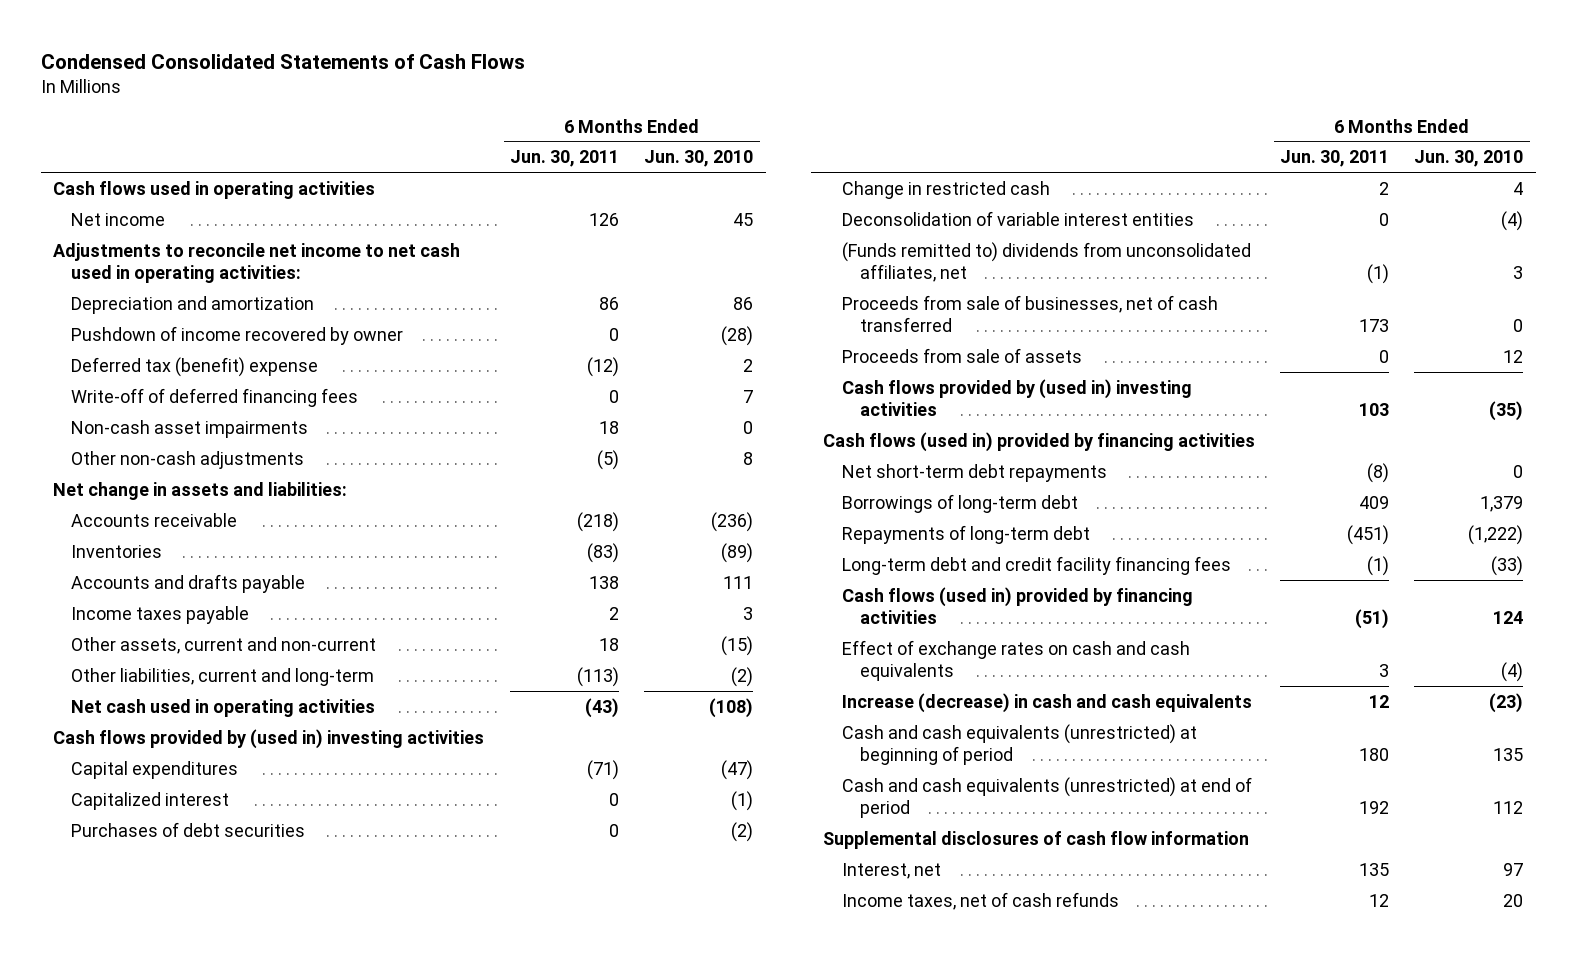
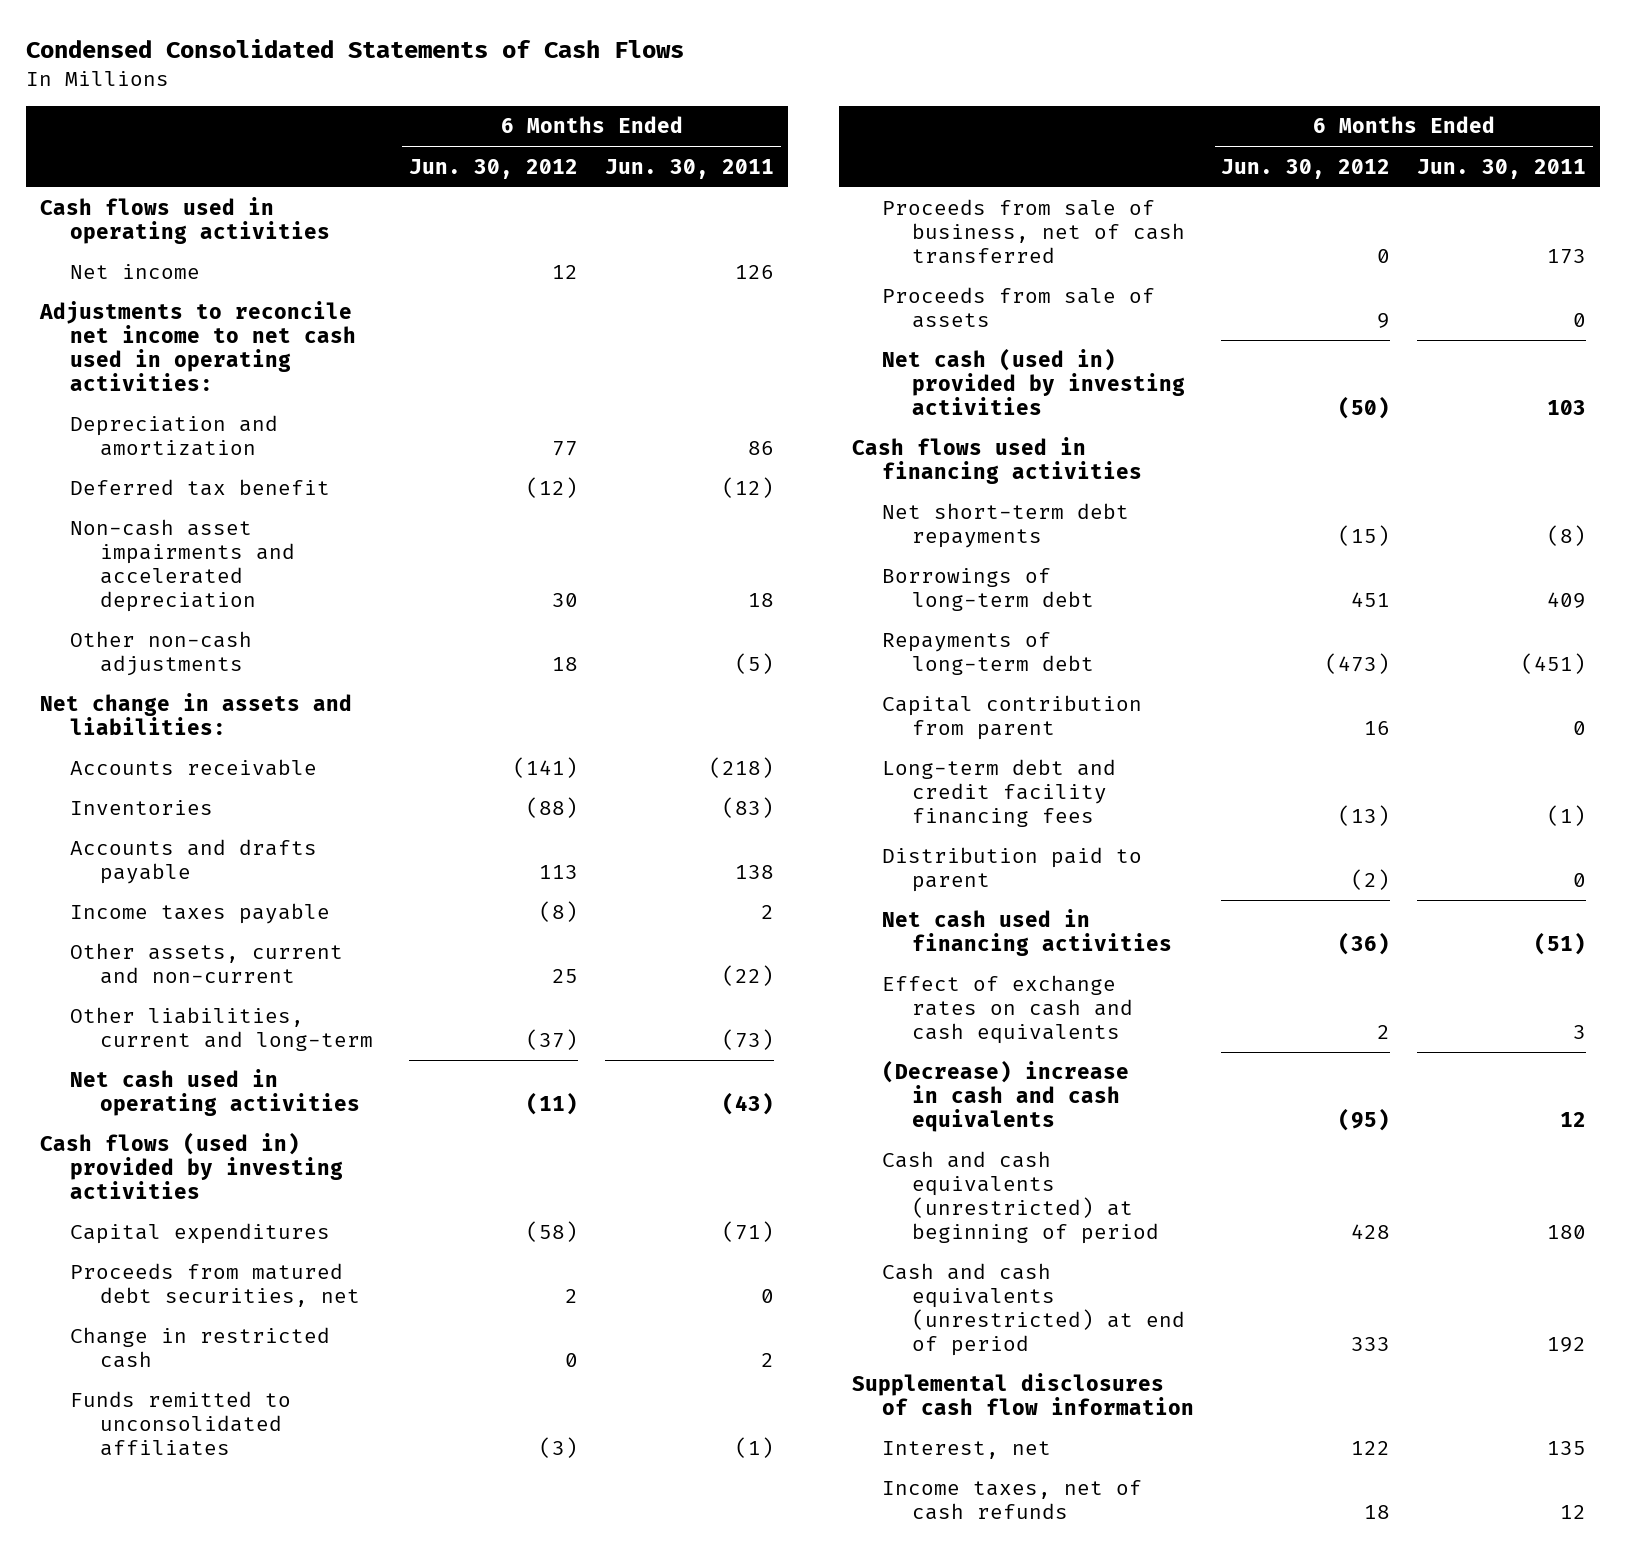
[644,150,754,168] Jun. 30, 2010 -> none
none -> [409,158,579,179] Jun. 30, 2012
[71,325,404,345] Pushdown of income recovered by owner -> none
[71,387,359,407] Write-off of deferred financing fees -> none
[71,356,319,377] Deferred tax (benefit) expense -> [69,479,330,497] Deferred tax benefit
[71,419,309,438] Non-cash asset impairments -> [69,519,295,613] Non-cash asset impairments and accelerated depreciation
[599,637,620,651] 18 -> [722,965,775,987] (22)
[577,666,620,687] (113) -> [722,1029,775,1051] (73)
[53,728,485,749] Cash flows provided by (used in) investing activities -> [39,1132,343,1200] Cash flows (used in) provided by investing activities
[71,791,230,810] Capitalized interest -> none
[71,821,306,837] Purchases of debt securities -> [69,1263,360,1308] Proceeds from matured debt securities, net
[841,210,1194,226] Deconsolidation of variable interest entities -> none
[841,241,1251,283] (Funds remitted to) dividends from unconsolidated affiliates, net -> [69,1391,291,1457] Funds remitted to unconsolidated affiliates
[841,294,1218,333] Proceeds from sale of businesses, net of cash transferred -> [882,199,1186,265] Proceeds from sale of business, net of cash transferred
[841,378,1192,417] Cash flows provided by (used in) investing activities -> [882,348,1186,416] Net cash (used in) provided by investing activities
[823,431,1256,452] Cash flows (used in) provided by financing activities -> [852,437,1143,485] Cash flows used in financing activities
none -> [882,695,1143,741] Capital contribution from parent
none -> [882,847,1143,893] Distribution paid to parent
[841,586,1193,625] Cash flows (used in) provided by financing activities -> [882,909,1173,957] Net cash used in financing activities
[841,692,1252,713] Increase (decrease) in cash and cash equivalents -> [882,1060,1130,1133] (Decrease) increase in cash and cash equivalents

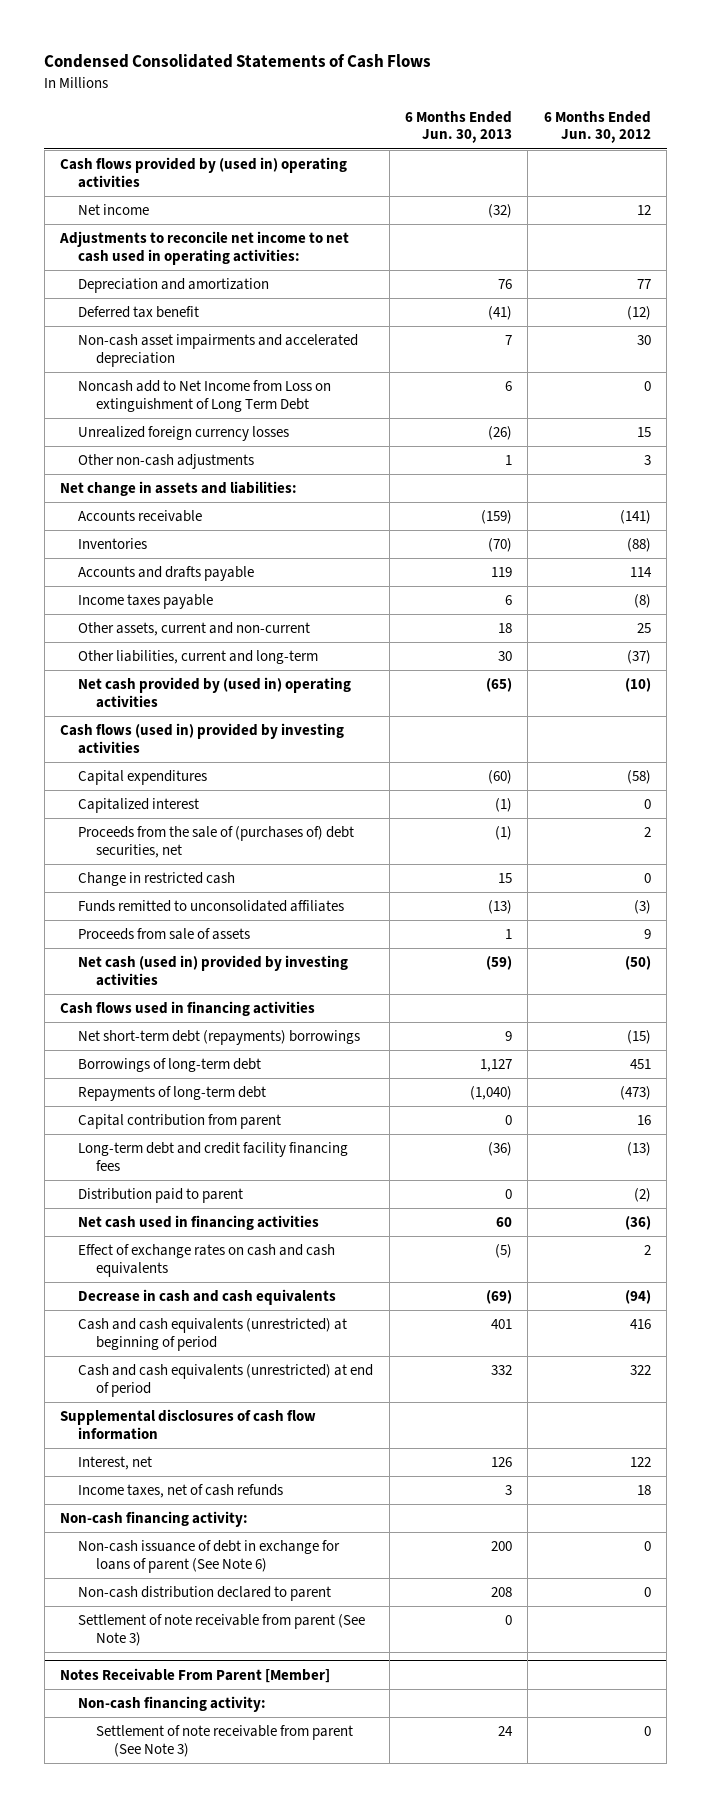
[605,158,775,179] Jun. 30, 2011 -> none
none -> [404,110,512,144] 6 Months Ended Jun. 30, 2013
[39,197,330,245] Cash flows used in operating activities -> [60,157,348,188] Cash flows provided by (used in) operating activities
none -> [78,380,332,412] Noncash add to Net Income from Loss on extinguishment of Long Term Debt
none -> [78,426,290,442] Unrealized foreign currency losses
[552,657,579,672] 18 -> [643,455,651,466] 3
[539,865,579,880] 113 -> [629,567,652,578] 114
[69,1069,360,1117] Net cash used in operating activities -> [78,677,352,708] Net cash provided by (used in) operating activities
[526,1092,579,1116] (11) -> [624,678,651,693] (10)
none -> [78,798,200,814] Capitalized interest
[69,1263,360,1308] Proceeds from matured debt securities, net -> [78,826,355,858] Proceeds from the sale of (purchases of) debt securities, net
[882,199,1186,265] Proceeds from sale of business, net of cash transferred -> none
[882,503,1130,549] Net short-term debt repayments -> [78,1030,361,1046] Net short-term debt (repayments) borrowings
[882,1060,1130,1133] (Decrease) increase in cash and cash equivalents -> [78,1289,337,1306] Decrease in cash and cash equivalents
[1338,1108,1391,1132] (95) -> [624,1290,651,1305] (94)
[1351,1224,1391,1240] 428 -> [629,1319,651,1330] 416
[1351,1337,1391,1352] 333 -> [629,1365,651,1376] 322
none -> [60,1511,249,1528] Non-cash financing activity:
none -> [78,1540,341,1573] Non-cash issuance of debt in exchange for loans of parent (See Note 6)
none -> [78,1586,332,1602] Non-cash distribution declared to parent
none -> [78,1614,366,1646] Settlement of note receivable from parent (See Note 3)
none -> [60,1668,331,1684] Notes Receivable From Parent [Member]
none -> [78,1696,267,1713] Non-cash financing activity:
none -> [96,1725,354,1757] Settlement of note receivable from parent (See Note 3)

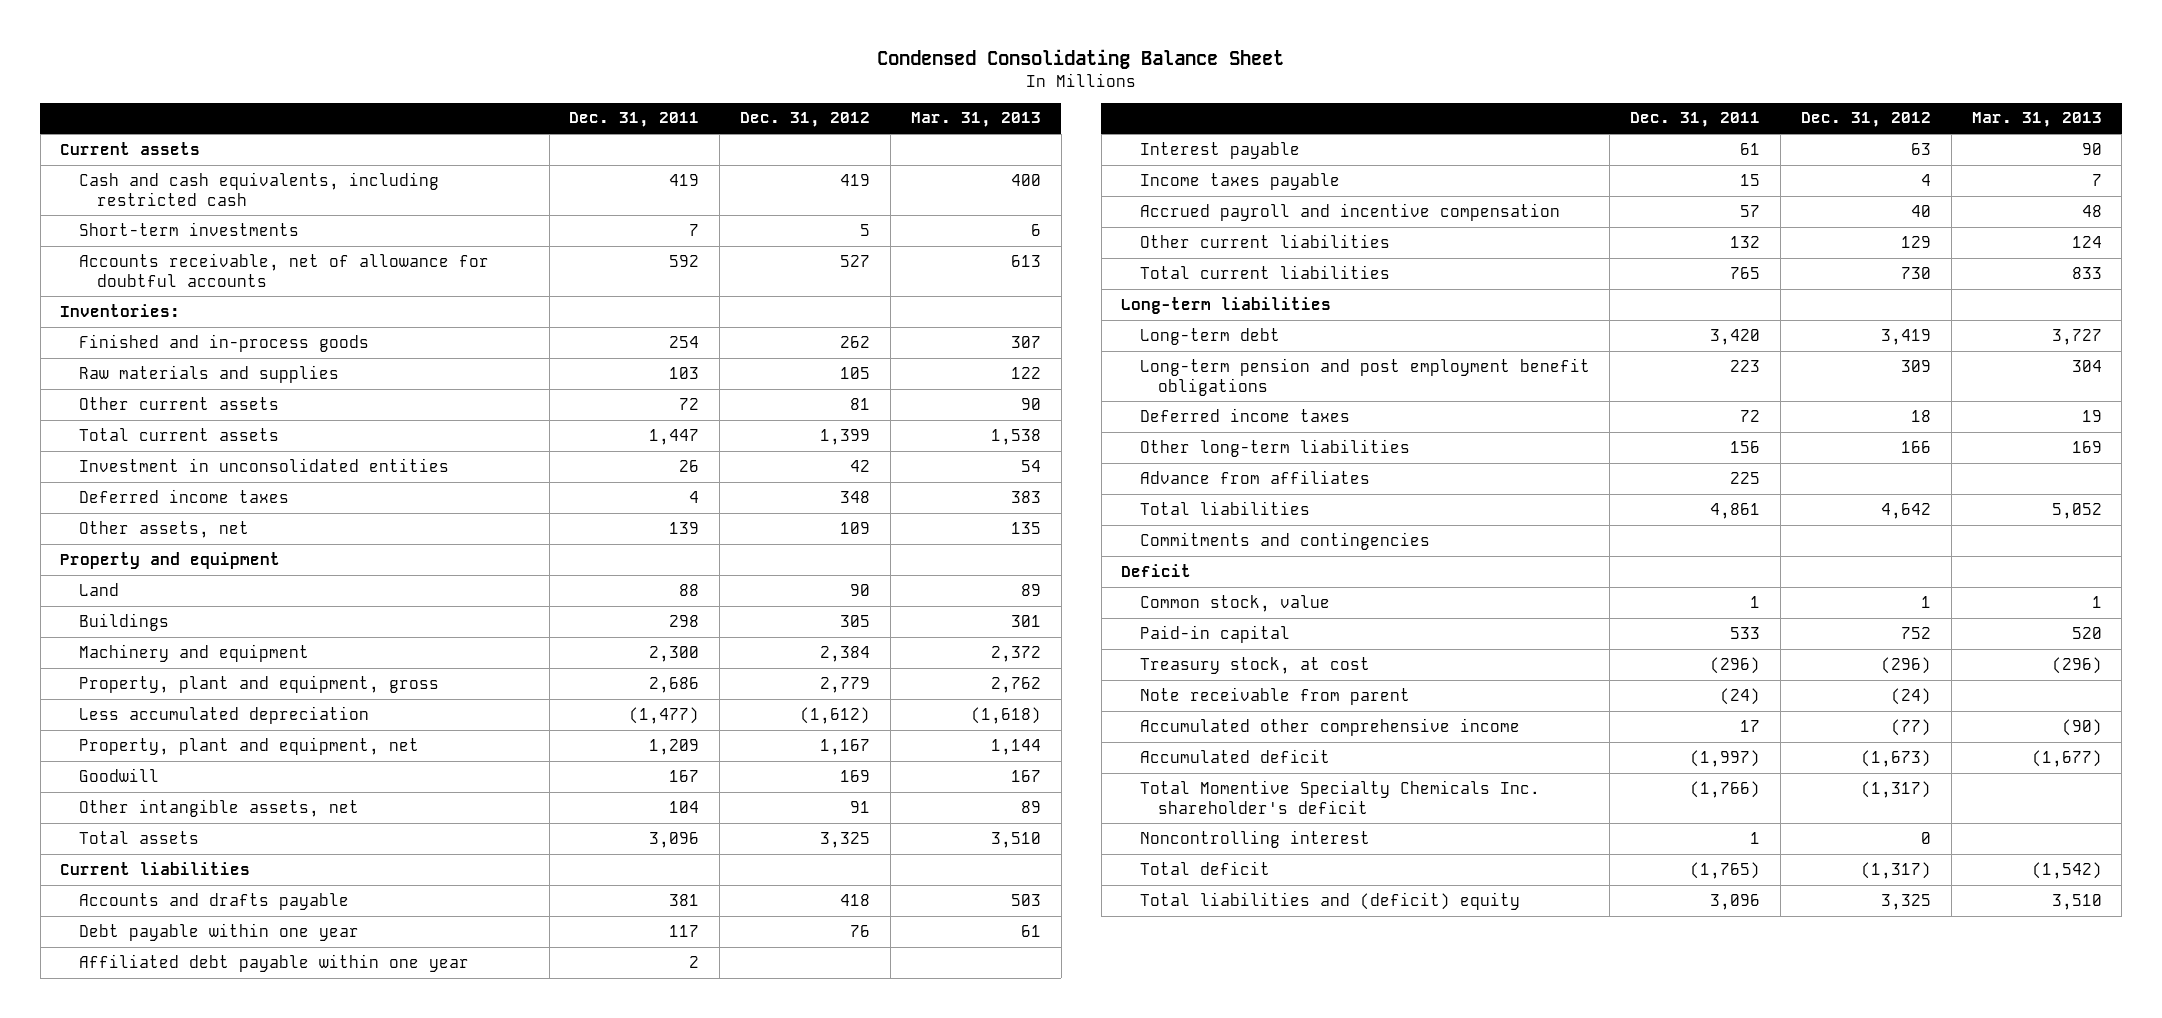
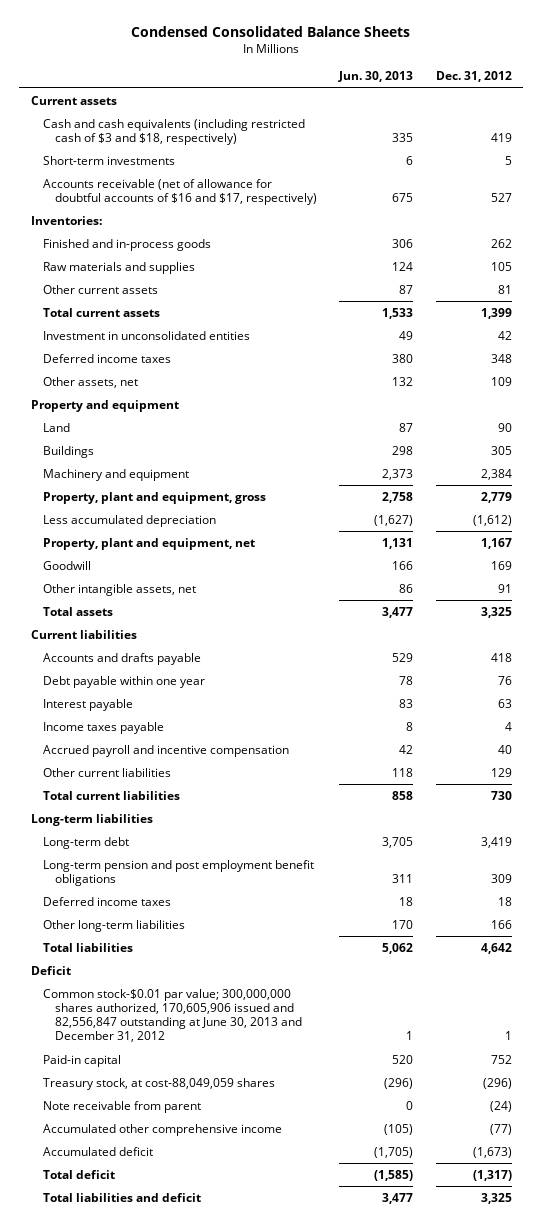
[877,48,1285,69] Condensed Consolidating Balance Sheet -> [131,26,411,38] Condensed Consolidated Balance Sheets
[569,112,700,128] Dec. 31, 2011 -> none
[910,112,1041,128] Mar. 31, 2013 -> none
none -> [338,71,414,83] Jun. 30, 2013
[78,171,439,206] Cash and cash equivalents, including restricted cash -> [42,118,305,145] Cash and cash equivalents (including restricted cash of $3 and $18, respectively)
[78,252,489,287] Accounts receivable, net of allowance for doubtful accounts -> [42,178,317,205] Accounts receivable (net of allowance for doubtful accounts of $16 and $17, respectively)
[78,953,469,972] Affiliated debt payable within one year -> none
[1139,469,1370,484] Advance from affiliates -> none
[1139,531,1430,550] Commitments and contingencies -> none
[1139,594,1330,612] Common stock, value -> [42,988,302,1043] Common stock-$0.01 par value; 300,000,000 shares authorized, 170,605,906 issued and 82,556,847 outstanding at June 30, 2013 and December 31, 2012
[1139,656,1370,674] Treasury stock, at cost -> [42,1077,275,1090] Treasury stock, at cost-88,049,059 shares
[1139,779,1540,814] Total Momentive Specialty Chemicals Inc. shareholder's deficit -> none
[1139,829,1370,848] Noncontrolling interest -> none
[1139,891,1520,910] Total liabilities and (deficit) equity -> [42,1192,201,1202] Total liabilities and deficit

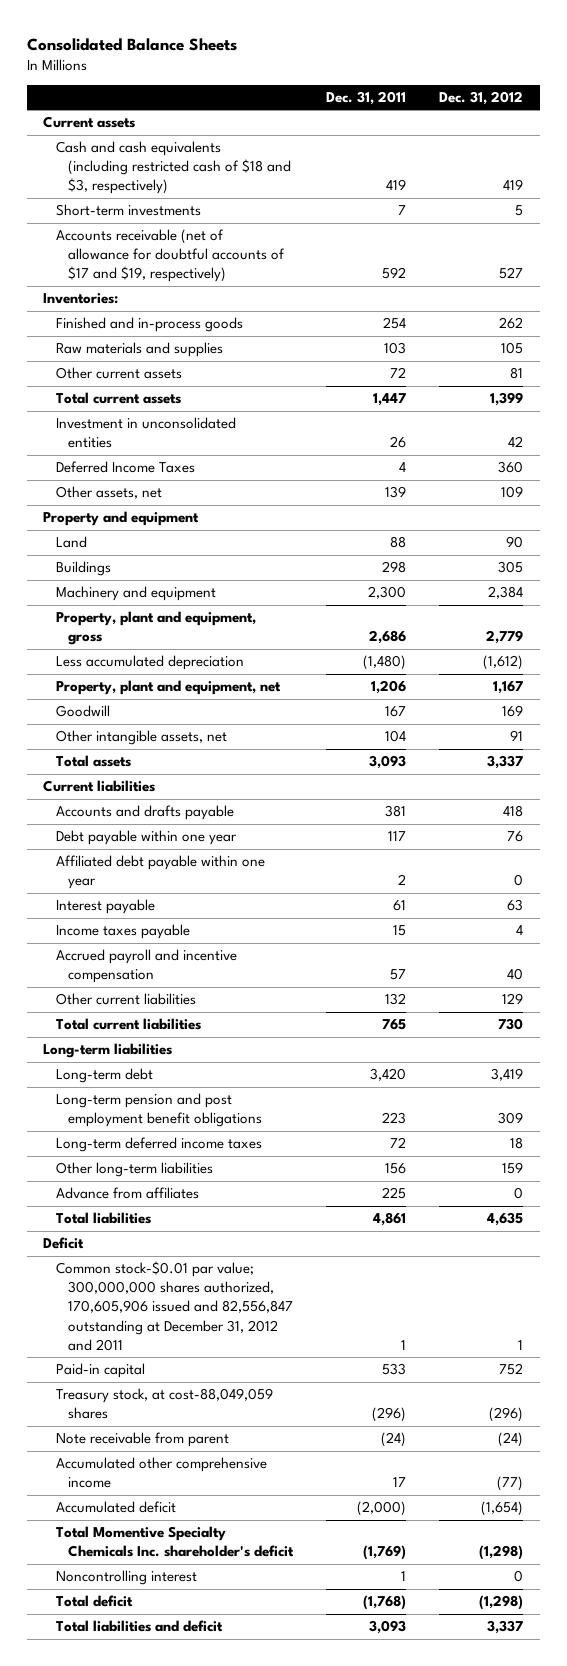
[131,26,411,38] Condensed Consolidated Balance Sheets -> [26,37,237,51] Consolidated Balance Sheets
[338,71,414,83] Jun. 30, 2013 -> none
none -> [326,90,407,105] Dec. 31, 2011
[42,118,305,145] Cash and cash equivalents (including restricted cash of $3 and $18, respectively) -> [55,141,292,195] Cash and cash equivalents (including restricted cash of $18 and $3, respectively)
[42,178,317,205] Accounts receivable (net of allowance for doubtful accounts of $16 and $17, respectively) -> [55,229,286,283] Accounts receivable (net of allowance for doubtful accounts of $17 and $19, respectively)
[42,353,171,363] Deferred income taxes -> [55,461,195,474] Deferred Income Taxes
[490,353,512,363] 348 -> [498,461,524,474] 360
[480,606,512,618] 3,325 -> [487,755,524,770] 3,337
none -> [55,855,265,890] Affiliated debt payable within one year
[42,896,171,906] Deferred income taxes -> [55,1137,262,1153] Long-term deferred income taxes
[490,919,512,929] 166 -> [502,1162,524,1175] 159
none -> [55,1187,199,1200] Advance from affiliates
[480,942,512,954] 4,642 -> [487,1212,524,1227] 4,635
[42,988,302,1043] Common stock-$0.01 par value; 300,000,000 shares authorized, 170,605,906 issued and 82,556,847 outstanding at June 30, 2013 and December 31, 2012 -> [55,1261,294,1351] Common stock-$0.01 par value; 300,000,000 shares authorized, 170,605,906 issued and 82,556,847 outstanding at December 31, 2012 and 2011
[472,1146,512,1158] (1,673) -> [481,1501,524,1517] (1,654)
none -> [55,1526,295,1558] Total Momentive Specialty Chemicals Inc. shareholder's deficit
none -> [55,1570,197,1586] Noncontrolling interest
[472,1169,512,1181] (1,317) -> [479,1595,524,1611] (1,298)
[480,1192,512,1204] 3,325 -> [487,1620,524,1635] 3,337

